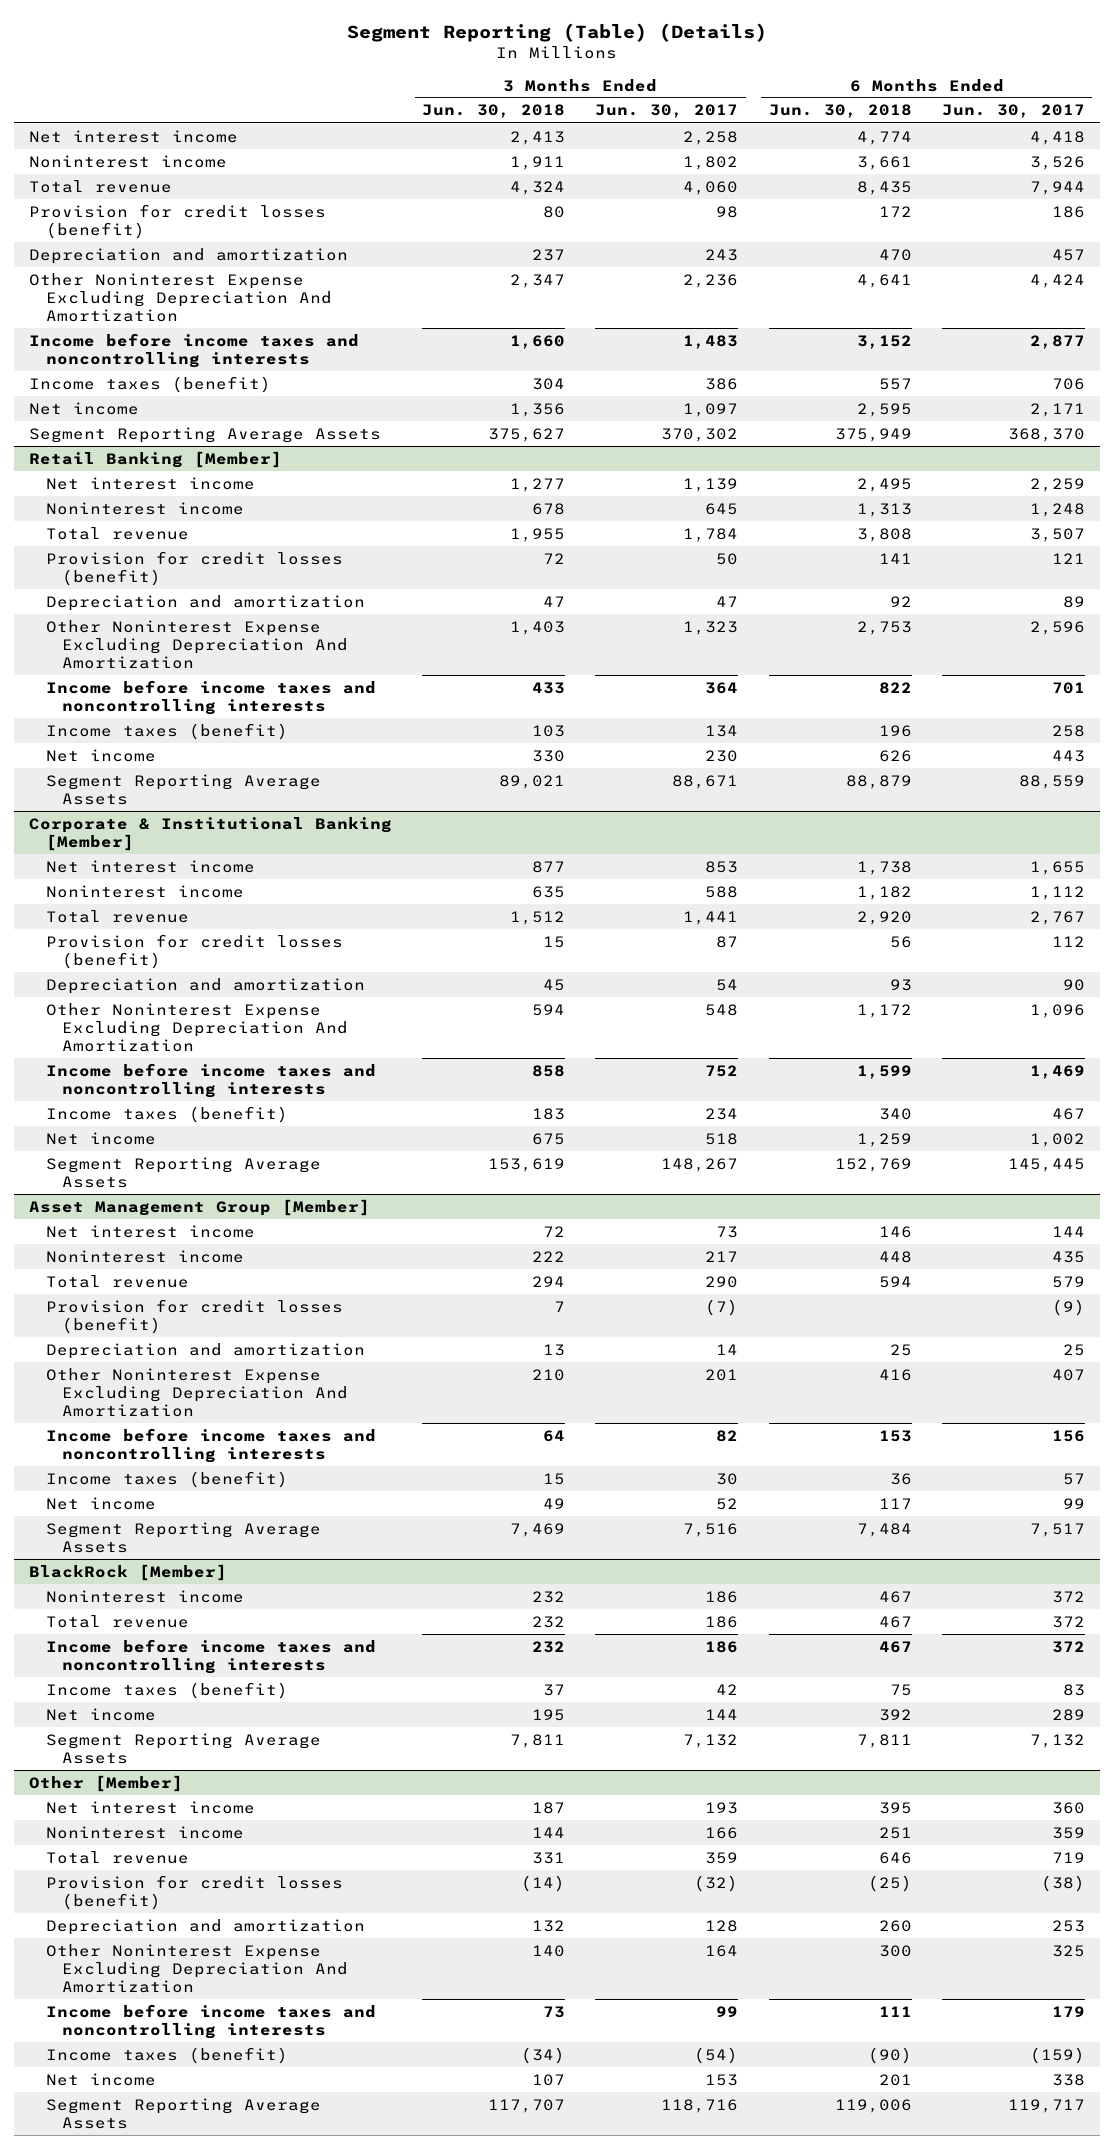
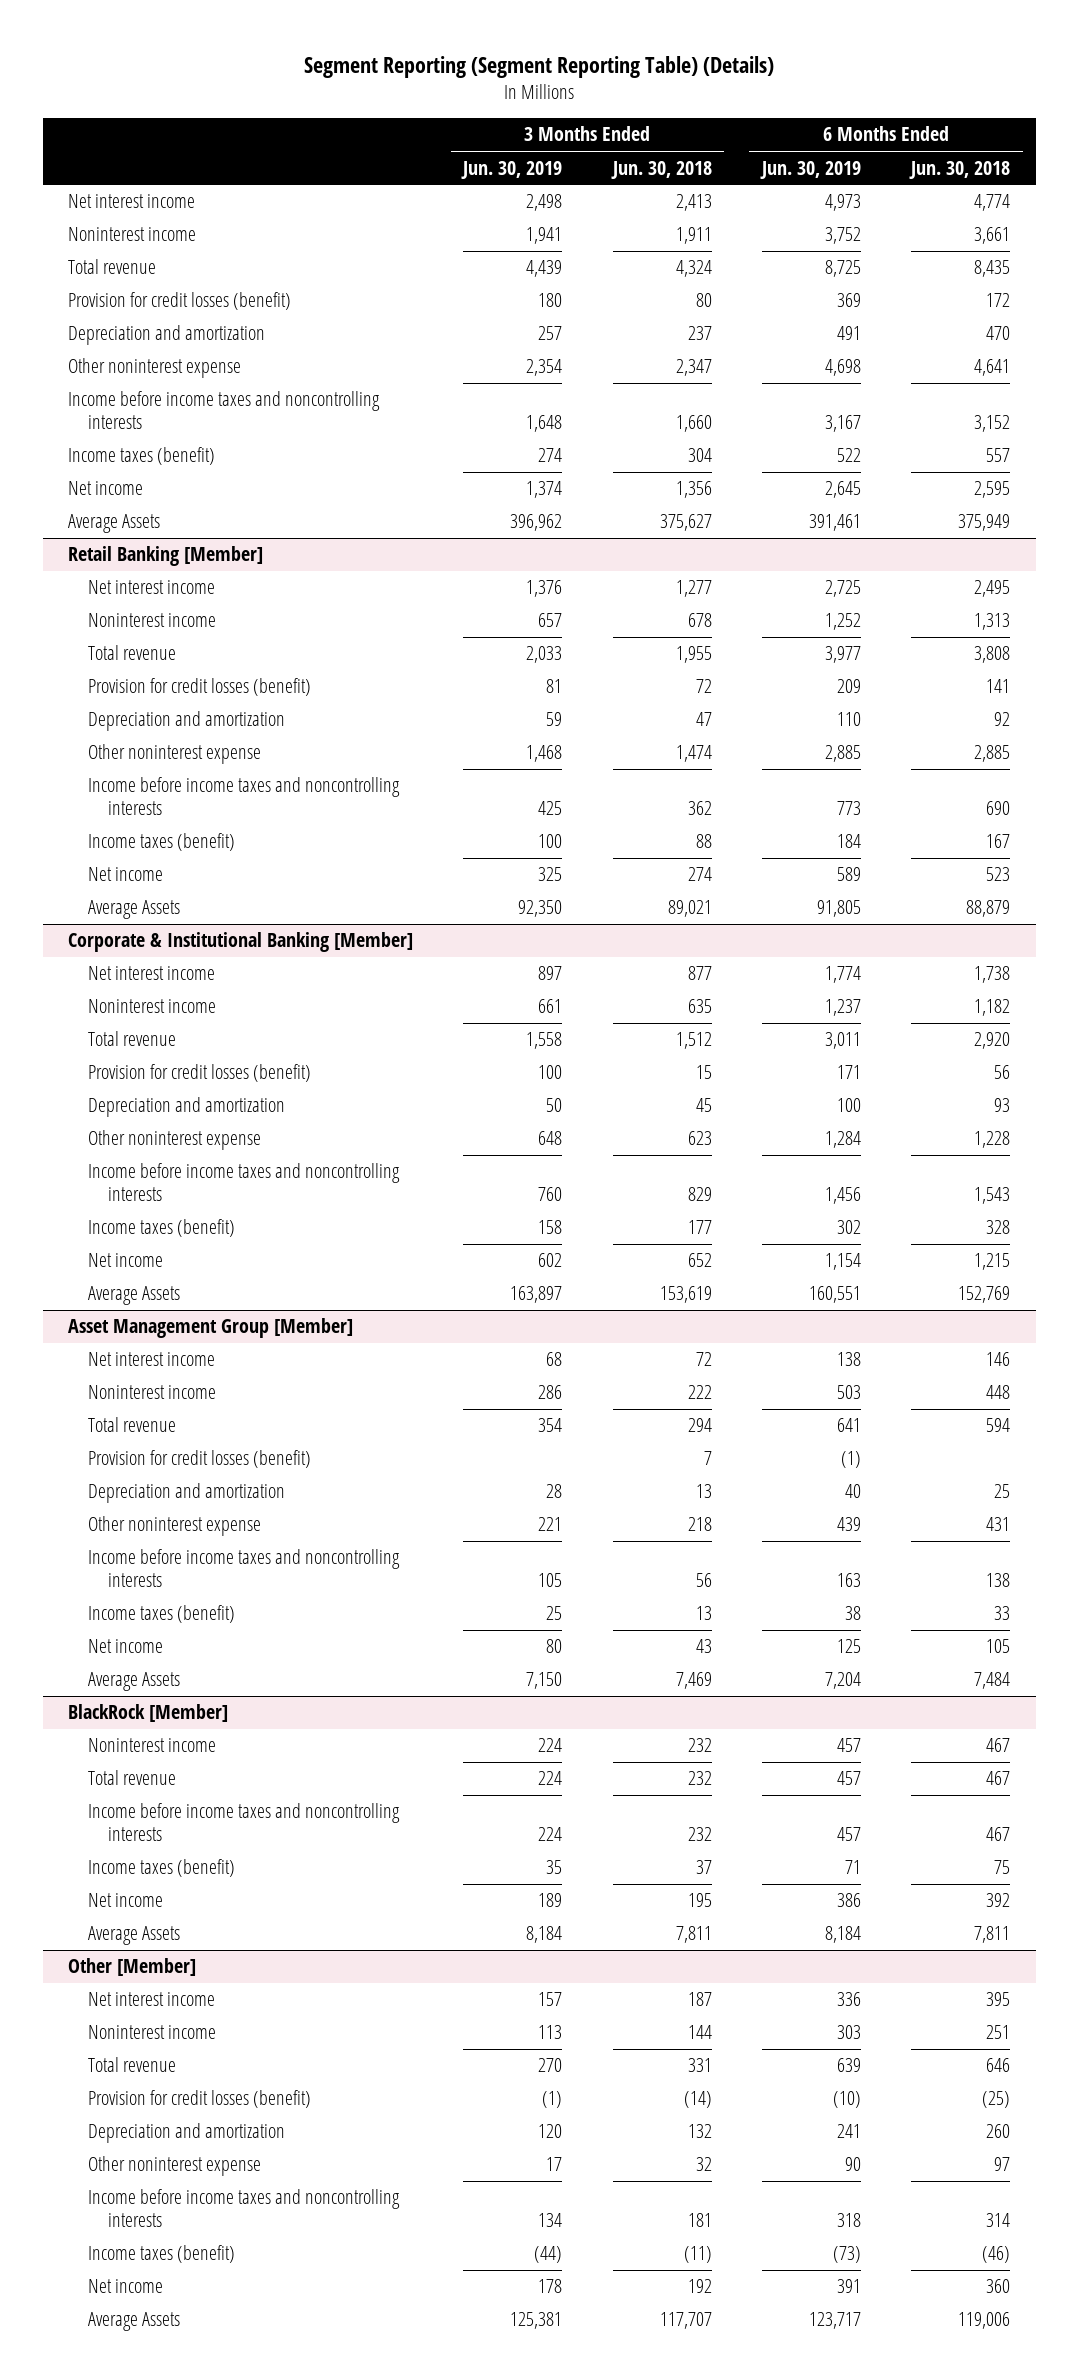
[346,22,767,42] Segment Reporting (Table) (Details) -> [304,55,775,78] Segment Reporting (Segment Reporting Table) (Details)
[595,104,739,119] Jun. 30, 2017 -> none
[941,104,1085,119] Jun. 30, 2017 -> none
none -> [461,160,563,179] Jun. 30, 2019
none -> [760,160,862,179] Jun. 30, 2019
[29,272,332,323] Other Noninterest Expense Excluding Depreciation And Amortization -> [67,358,241,379] Other noninterest expense
[29,426,382,443] Segment Reporting Average Assets -> [67,514,160,534] Average Assets
[45,619,349,670] Other Noninterest Expense Excluding Depreciation And Amortization -> [88,744,262,765] Other noninterest expense
[510,620,566,635] 1,403 -> [675,745,712,763] 1,474
[856,620,912,635] 2,753 -> [974,745,1011,763] 2,885
[532,681,566,694] 433 -> [687,801,712,816] 362
[878,681,912,694] 822 -> [986,801,1011,816] 690
[532,724,566,737] 103 -> [695,834,712,849] 88
[878,724,912,737] 196 -> [986,834,1011,849] 167
[532,749,566,762] 330 -> [687,867,712,882] 274
[878,749,912,762] 626 -> [986,867,1011,882] 523
[45,773,321,805] Segment Reporting Average Assets -> [88,900,181,920] Average Assets
[45,1002,349,1053] Other Noninterest Expense Excluding Depreciation And Amortization -> [88,1130,262,1151] Other noninterest expense
[532,1003,566,1016] 594 -> [687,1131,712,1146] 623
[856,1003,912,1018] 1,172 -> [974,1131,1011,1149] 1,228
[532,1064,566,1077] 858 -> [687,1187,712,1202] 829
[856,1064,912,1079] 1,599 -> [974,1187,1011,1205] 1,543
[532,1107,566,1120] 183 -> [687,1220,712,1235] 177
[878,1107,912,1120] 340 -> [986,1220,1011,1235] 328
[532,1132,566,1145] 675 -> [687,1253,712,1268] 652
[856,1132,912,1147] 1,259 -> [974,1253,1011,1271] 1,215
[45,1156,321,1188] Segment Reporting Average Assets -> [88,1286,181,1306] Average Assets
[45,1367,349,1418] Other Noninterest Expense Excluding Depreciation And Amortization -> [88,1516,262,1537] Other noninterest expense
[532,1368,566,1381] 210 -> [687,1517,712,1532] 218
[878,1368,912,1381] 416 -> [986,1517,1011,1532] 431
[543,1429,566,1442] 64 -> [695,1573,712,1588] 56
[878,1429,912,1442] 153 -> [986,1573,1011,1588] 138
[543,1472,566,1485] 15 -> [695,1606,712,1621] 13
[889,1472,912,1485] 36 -> [994,1606,1011,1621] 33
[543,1497,566,1509] 49 -> [695,1639,712,1654] 43
[878,1497,912,1509] 117 -> [986,1639,1011,1654] 105
[45,1521,321,1553] Segment Reporting Average Assets -> [88,1672,181,1692] Average Assets
[45,1732,321,1764] Segment Reporting Average Assets -> [88,1926,181,1946] Average Assets
[45,1943,349,1994] Other Noninterest Expense Excluding Depreciation And Amortization -> [88,2156,262,2177] Other noninterest expense
[532,1944,566,1957] 140 -> [695,2157,712,2172] 32
[878,1944,912,1957] 300 -> [994,2157,1011,2172] 97
[543,2005,566,2018] 73 -> [687,2213,712,2228] 181
[878,2005,912,2017] 111 -> [986,2213,1011,2228] 314
[521,2046,566,2064] (34) -> [683,2246,712,2264] (11)
[867,2046,912,2064] (90) -> [982,2246,1011,2264] (46)
[532,2073,566,2086] 107 -> [687,2279,712,2294] 192
[878,2073,912,2086] 201 -> [986,2279,1011,2294] 360
[45,2097,321,2129] Segment Reporting Average Assets -> [88,2312,181,2332] Average Assets

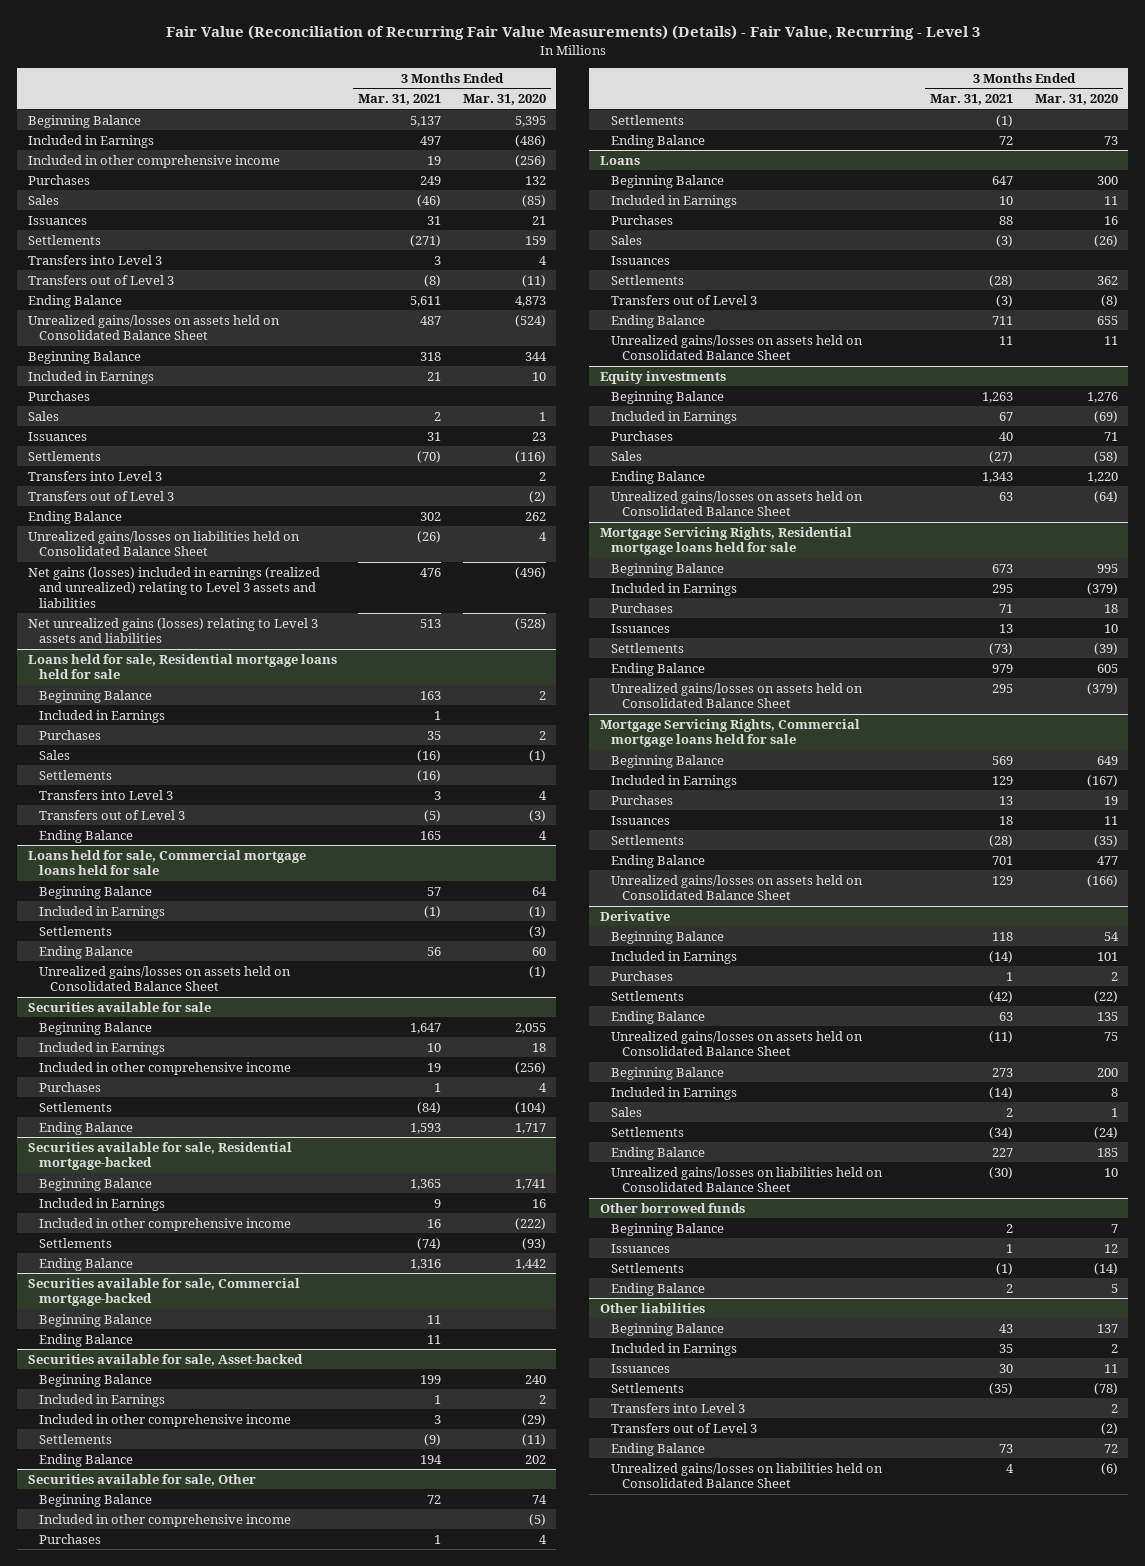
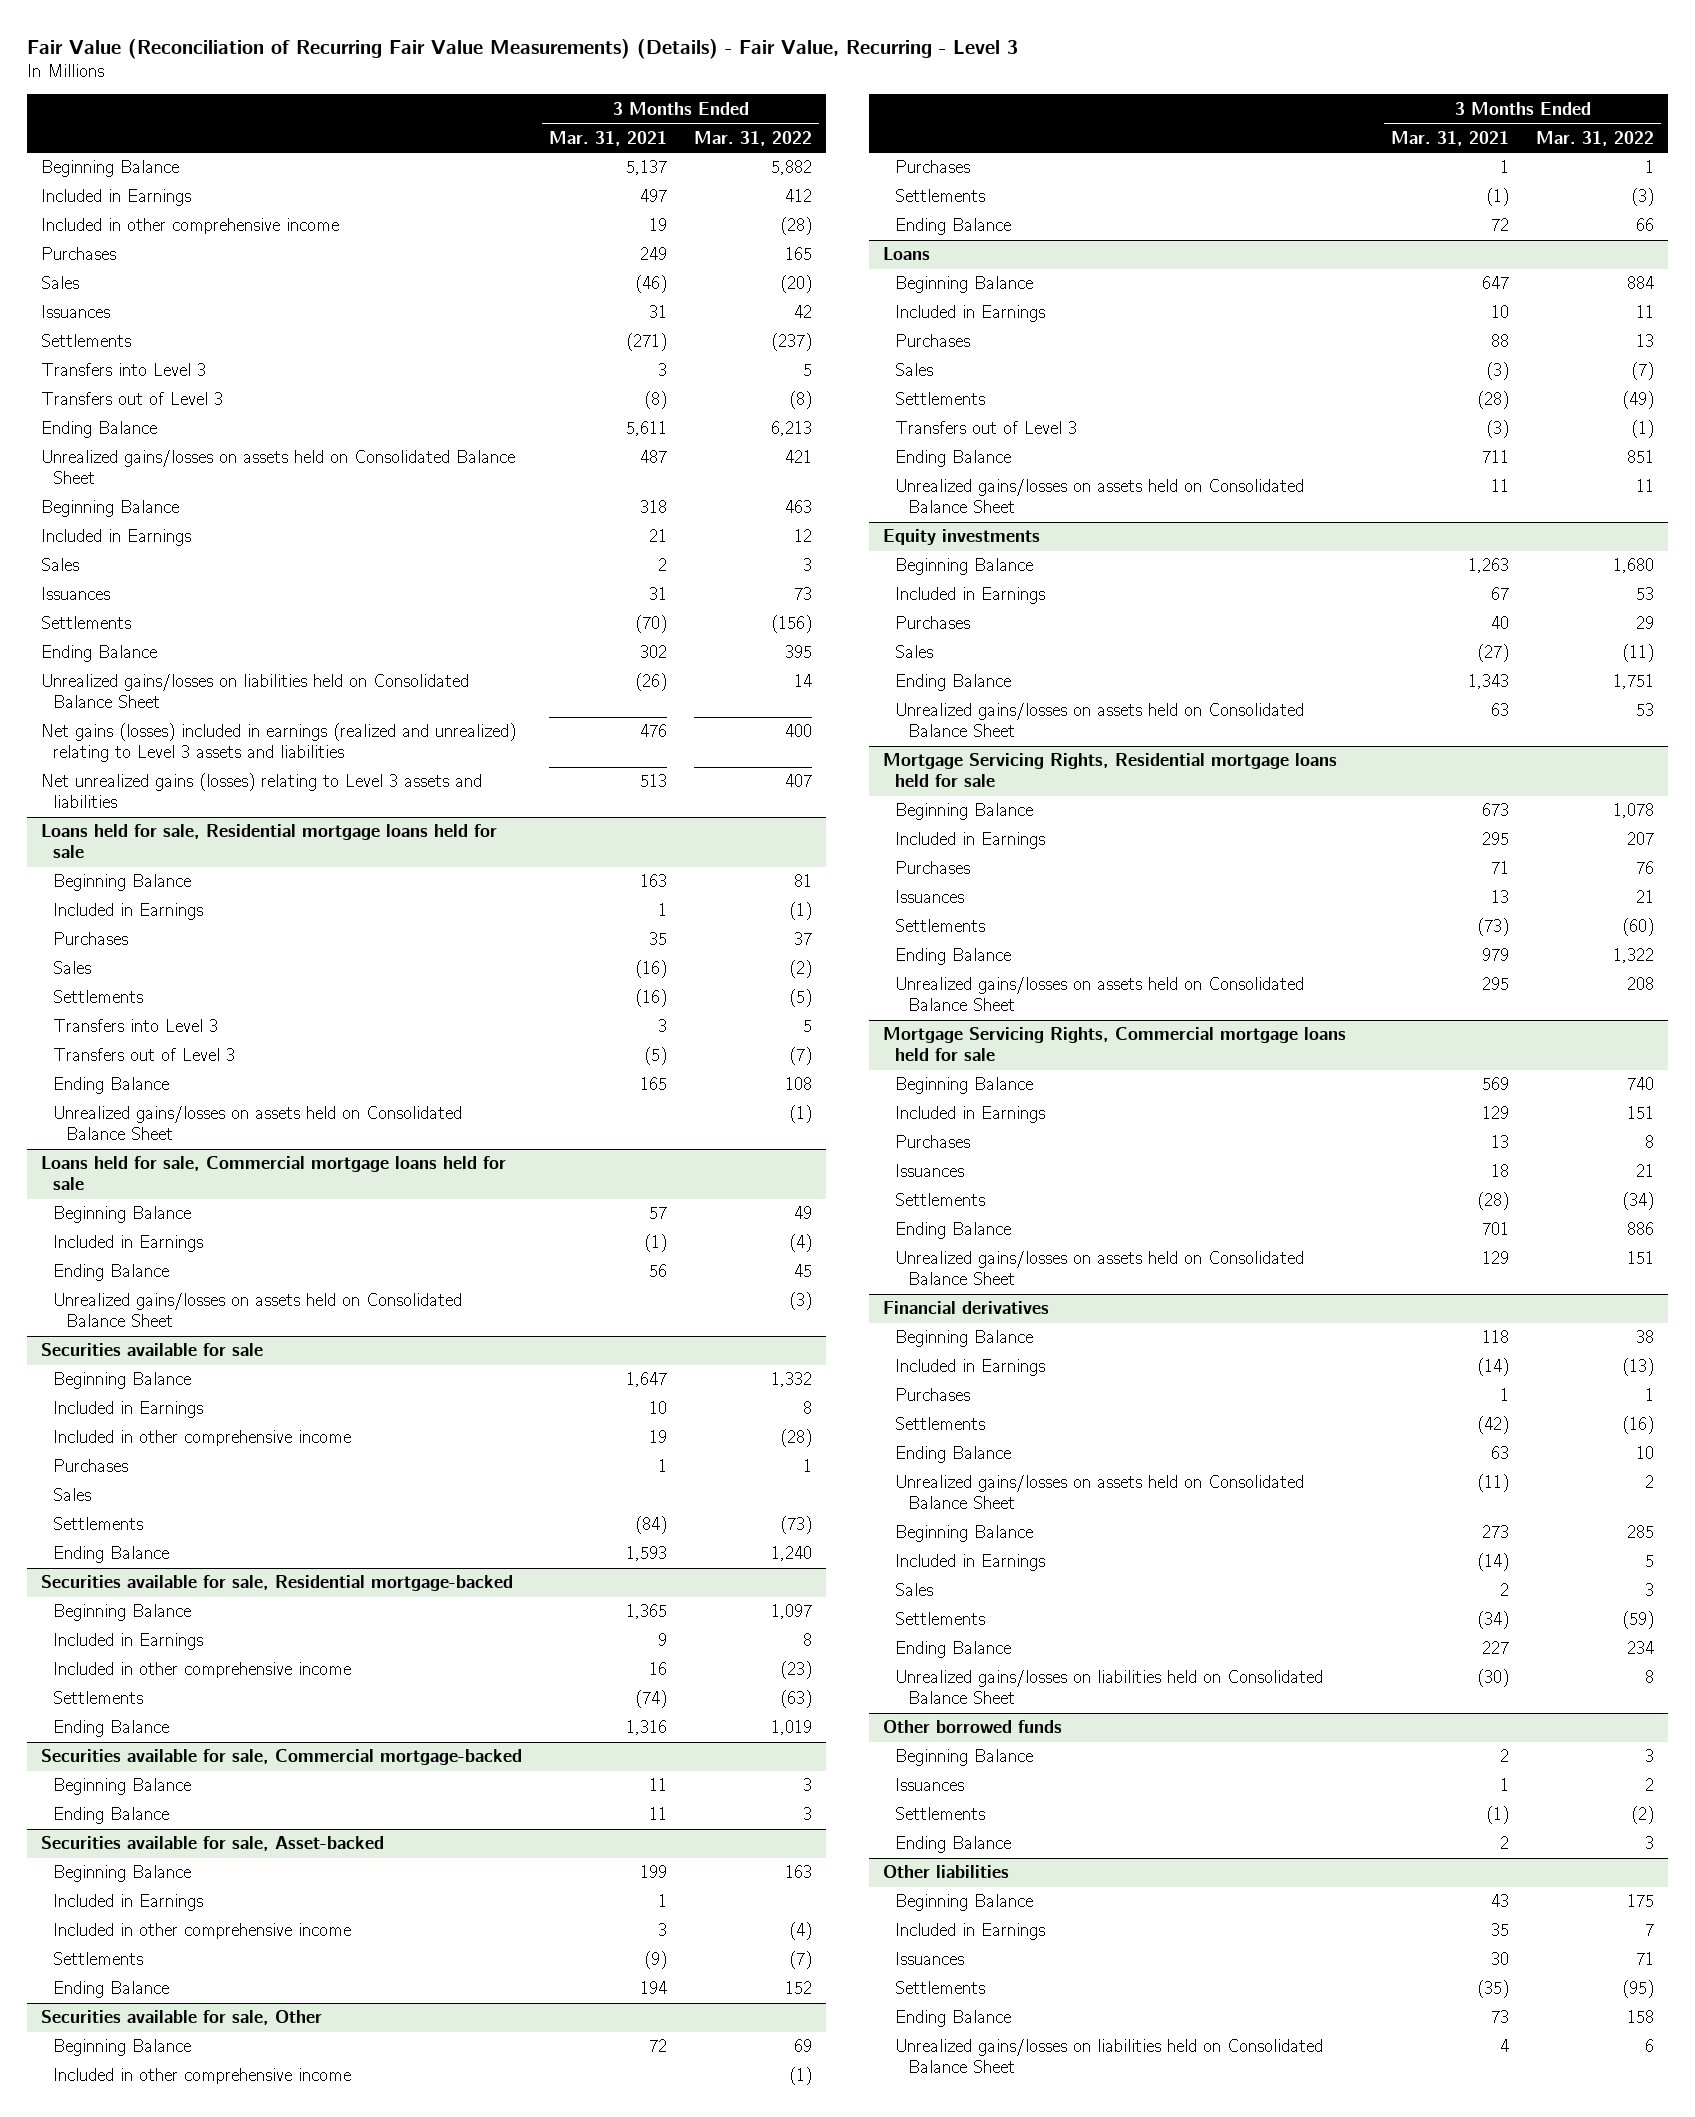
[462,94,546,106] Mar. 31, 2020 -> none
none -> [694,130,813,146] Mar. 31, 2022
[27,390,90,401] Purchases -> none
[27,470,162,481] Transfers into Level 3 -> none
[27,490,174,501] Transfers out of Level 3 -> none
none -> [53,1106,463,1141] Unrealized gains/losses on assets held on Consolidated Balance Sheet
[38,925,112,936] Settlements -> none
none -> [53,1488,92,1502] Sales
[610,255,670,265] Issuances -> none
[599,910,670,921] Derivative -> [882,1301,1049,1315] Financial derivatives
[610,1402,745,1413] Transfers into Level 3 -> none
[610,1422,757,1433] Transfers out of Level 3 -> none

